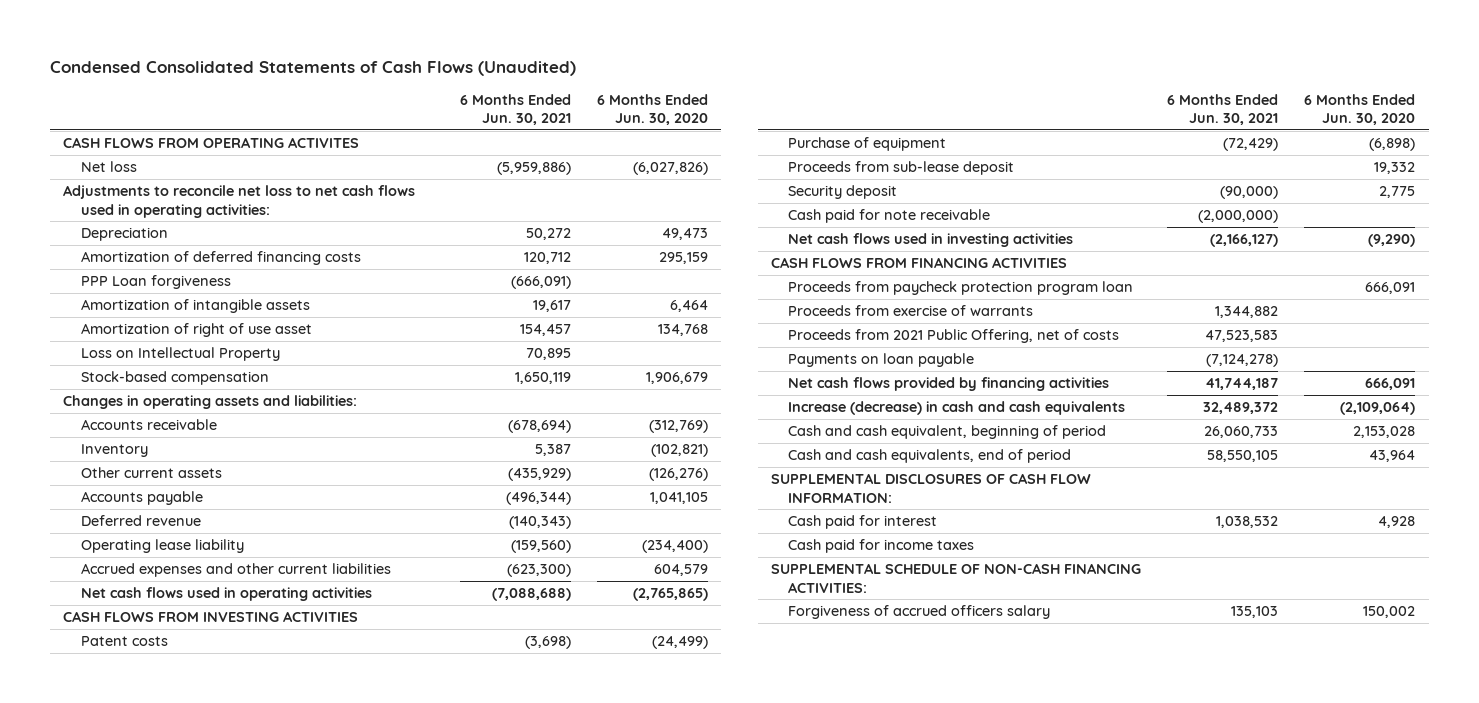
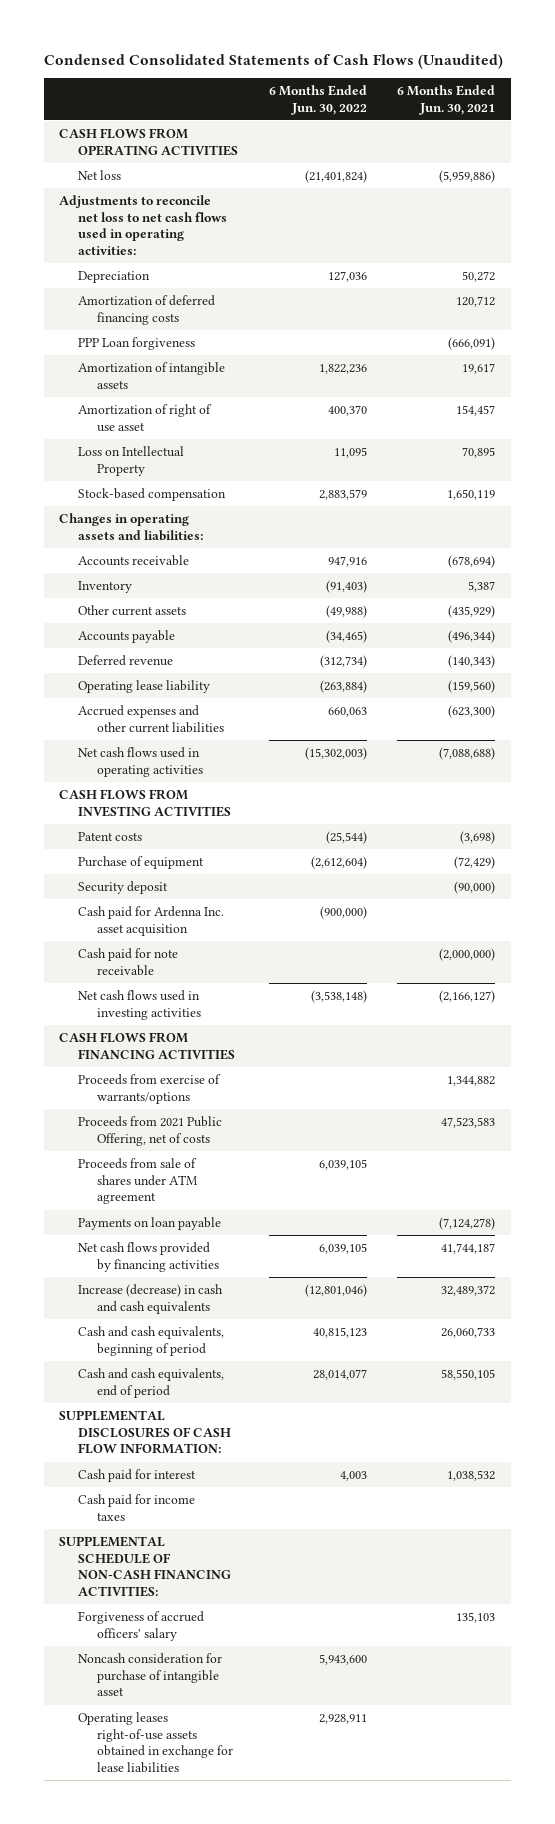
[596,93,708,126] 6 Months Ended Jun. 30, 2020 -> none
none -> [268,84,367,115] 6 Months Ended Jun. 30, 2022
[63,137,360,149] CASH FLOWS FROM OPERATING ACTIVITES -> [59,127,239,156] CASH FLOWS FROM OPERATING ACTIVITIES
[788,161,1015,176] Proceeds from sub-lease deposit -> none
none -> [78,905,225,936] Cash paid for Ardenna Inc. asset acquisition
[788,281,1134,296] Proceeds from paycheck protection program loan -> none
[788,305,1034,317] Proceeds from exercise of warrants -> [78,1073,222,1104] Proceeds from exercise of warrants/options
none -> [78,1157,199,1205] Proceeds from sale of shares under ATM agreement
[788,425,1107,440] Cash and cash equivalent, beginning of period -> [78,1325,225,1356] Cash and cash equivalents, beginning of period
[788,605,1051,620] Forgiveness of accrued officers salary -> [78,1610,205,1641] Forgiveness of accrued officers' salary
none -> [78,1652,223,1697] Noncash consideration for purchase of intangible asset
none -> [78,1711,234,1774] Operating leases right-of-use assets obtained in exchange for lease liabilities

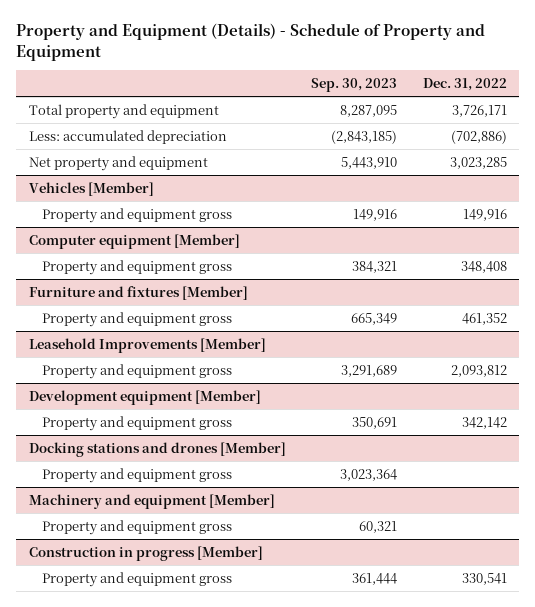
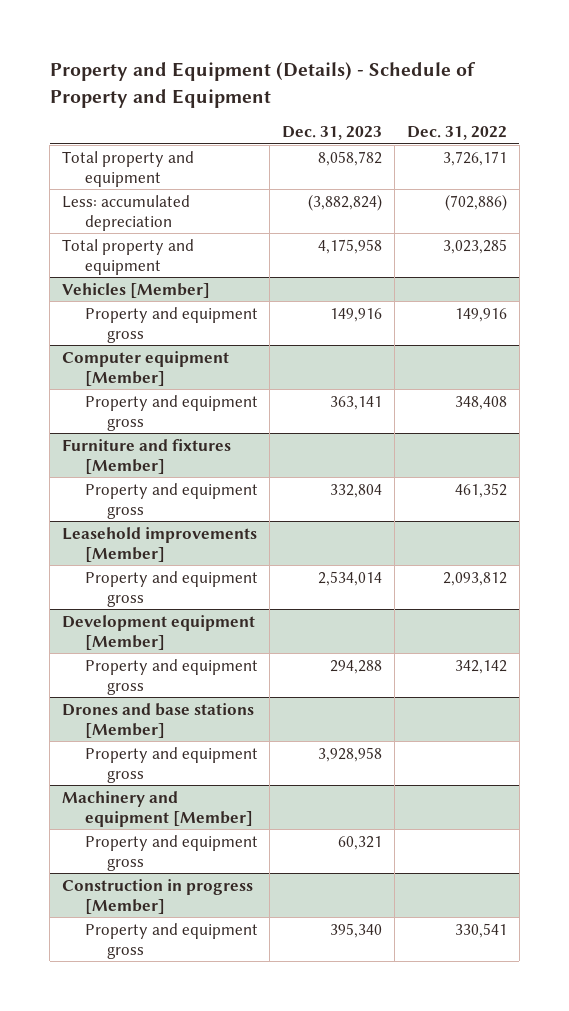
[311,77,398,92] Sep. 30, 2023 -> none
none -> [282,126,383,141] Dec. 31, 2023
[28,155,208,171] Net property and equipment -> [62,238,195,275] Total property and equipment
[28,337,266,353] Leasehold Improvements [Member] -> [62,526,258,562] Leasehold improvements [Member]
[28,441,286,457] Docking stations and drones [Member] -> [62,702,255,738] Drones and base stations [Member]

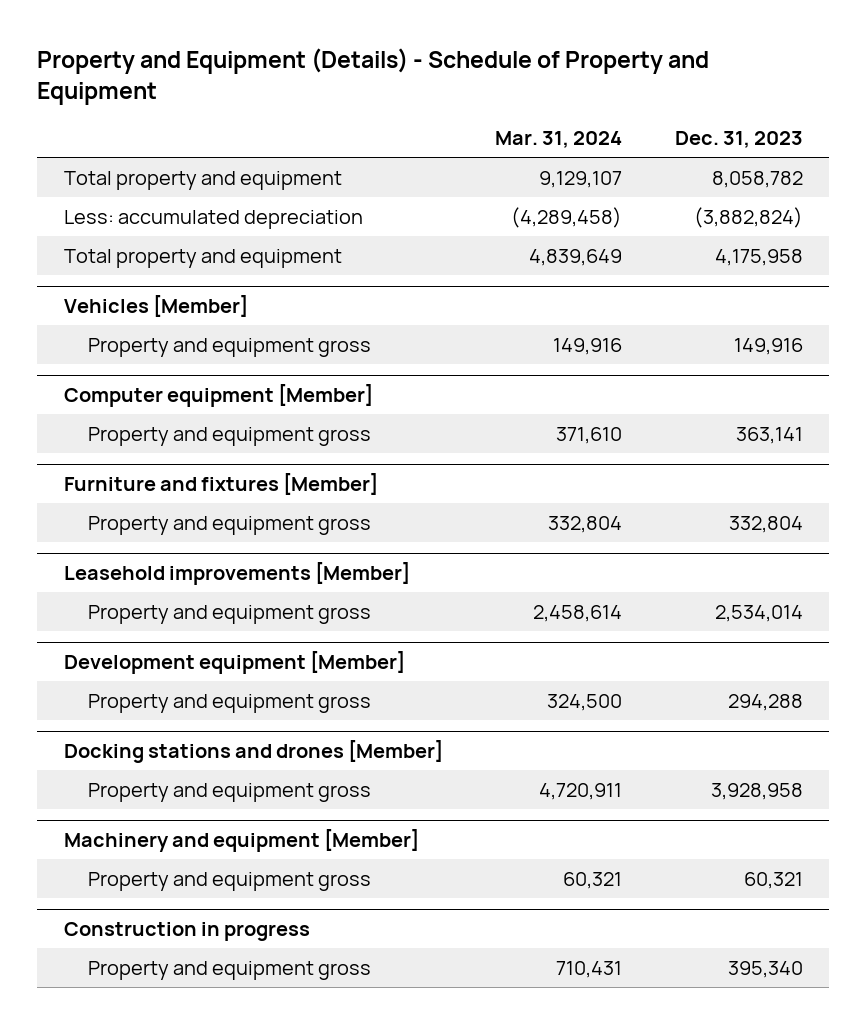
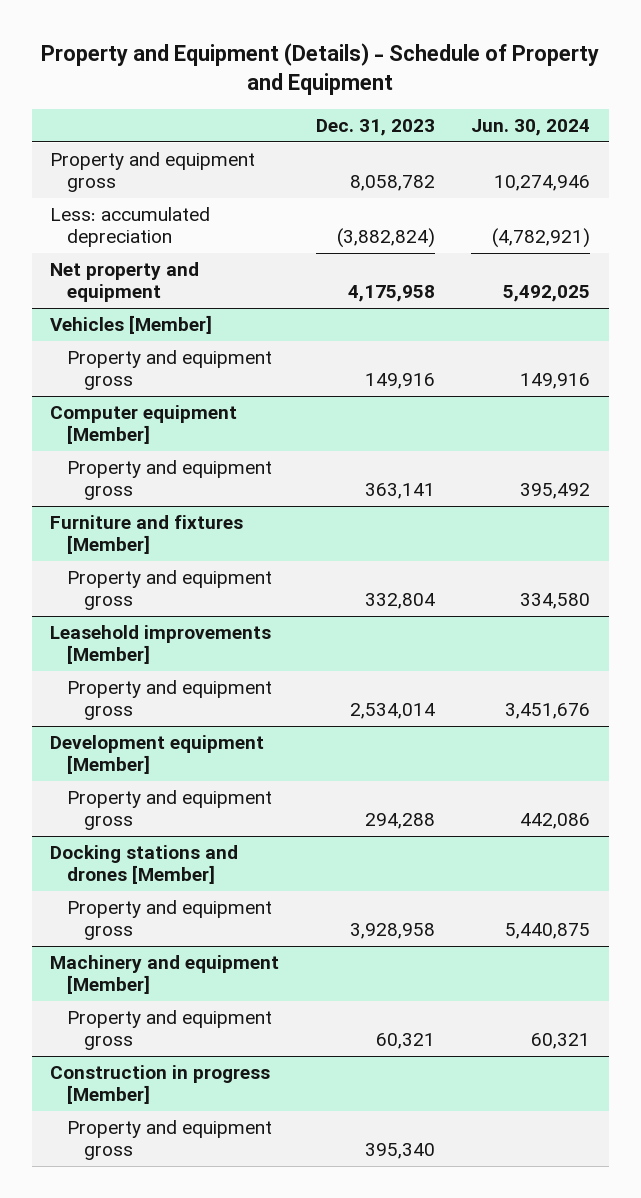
[495,131,623,149] Mar. 31, 2024 -> none
none -> [471,119,591,137] Jun. 30, 2024
[63,170,342,190] Total property and equipment -> [50,152,256,193] Property and equipment gross
[63,248,342,268] Total property and equipment -> [50,262,200,303] Net property and equipment
[63,922,310,942] Construction in progress -> [50,1065,271,1105] Construction in progress [Member]

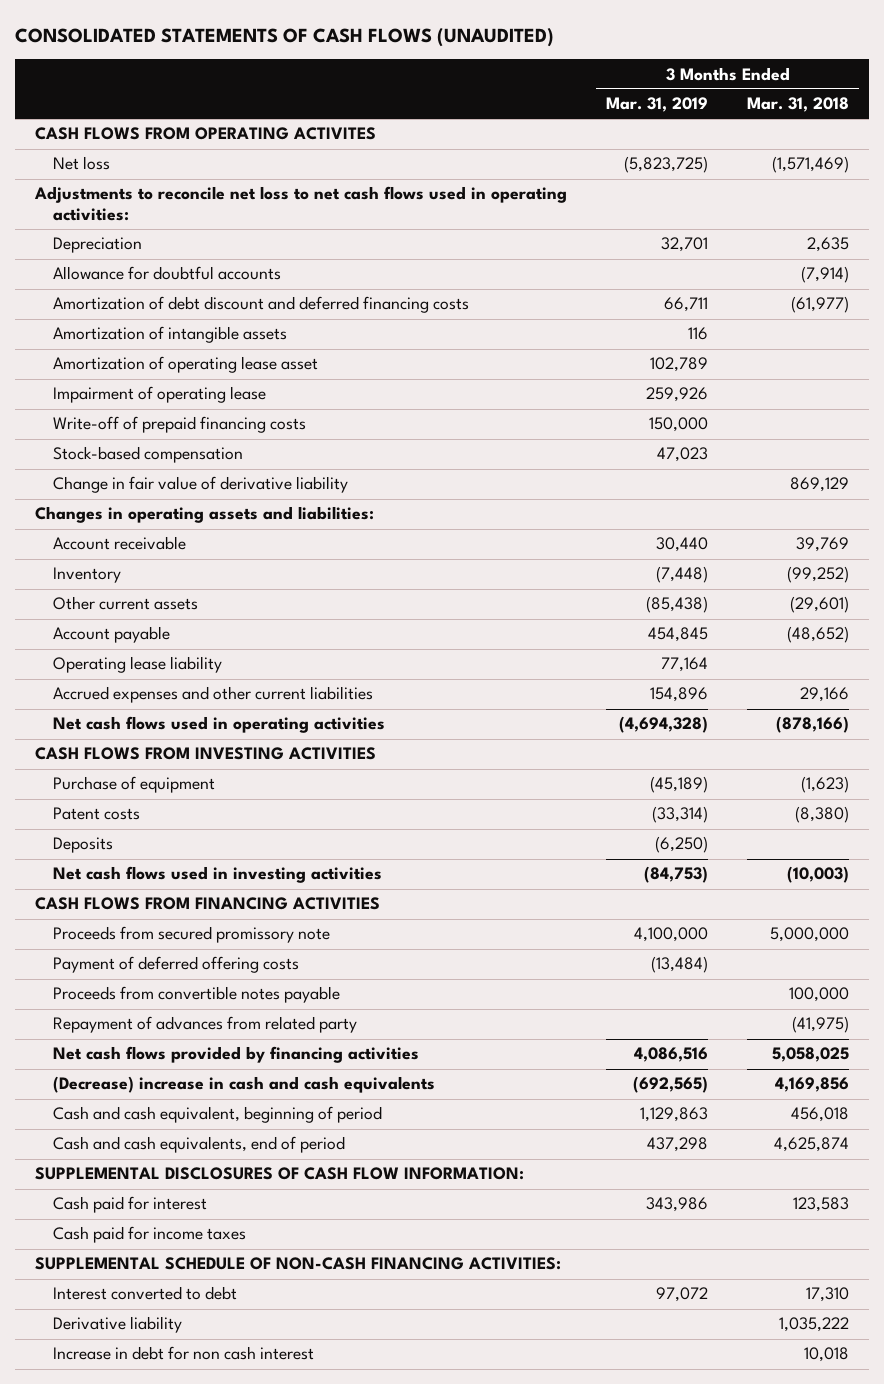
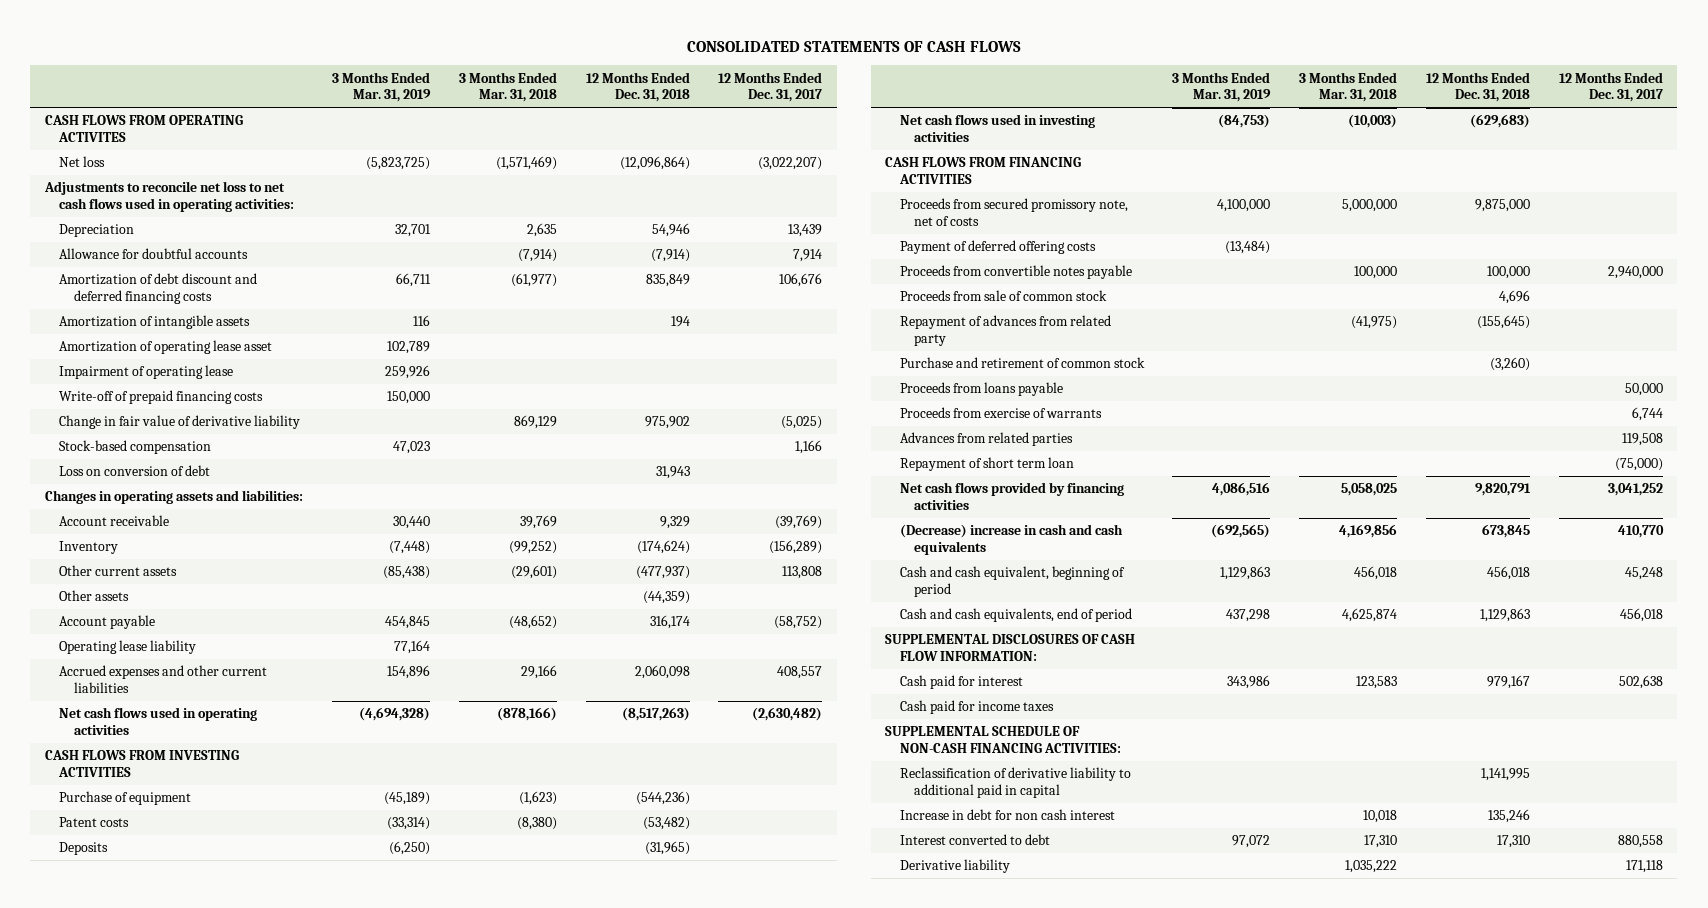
[14,27,554,47] CONSOLIDATED STATEMENTS OF CASH FLOWS (UNAUDITED) -> [686,40,1021,52] CONSOLIDATED STATEMENTS OF CASH FLOWS
none -> [585,71,690,103] 12 Months Ended Dec. 31, 2018
none -> [718,71,823,103] 12 Months Ended Dec. 31, 2017
[52,446,243,464] Stock-based compensation -> [59,440,212,455] Stock-based compensation
none -> [59,465,211,477] Loss on conversion of debt
none -> [59,590,130,602] Other assets
[52,926,330,944] Proceeds from secured promissory note -> [899,198,1128,226] Proceeds from secured promissory note, net of costs
none -> [899,290,1107,302] Proceeds from sale of common stock
none -> [899,357,1145,369] Purchase and retirement of common stock
none -> [899,382,1063,397] Proceeds from loans payable
none -> [899,407,1102,419] Proceeds from exercise of warrants
none -> [899,432,1073,447] Advances from related parties
none -> [899,457,1074,472] Repayment of short term loan
none -> [899,767,1131,798] Reclassification of derivative liability to additional paid in capital
[52,1346,314,1361] Increase in debt for non cash interest -> [899,809,1115,821] Increase in debt for non cash interest

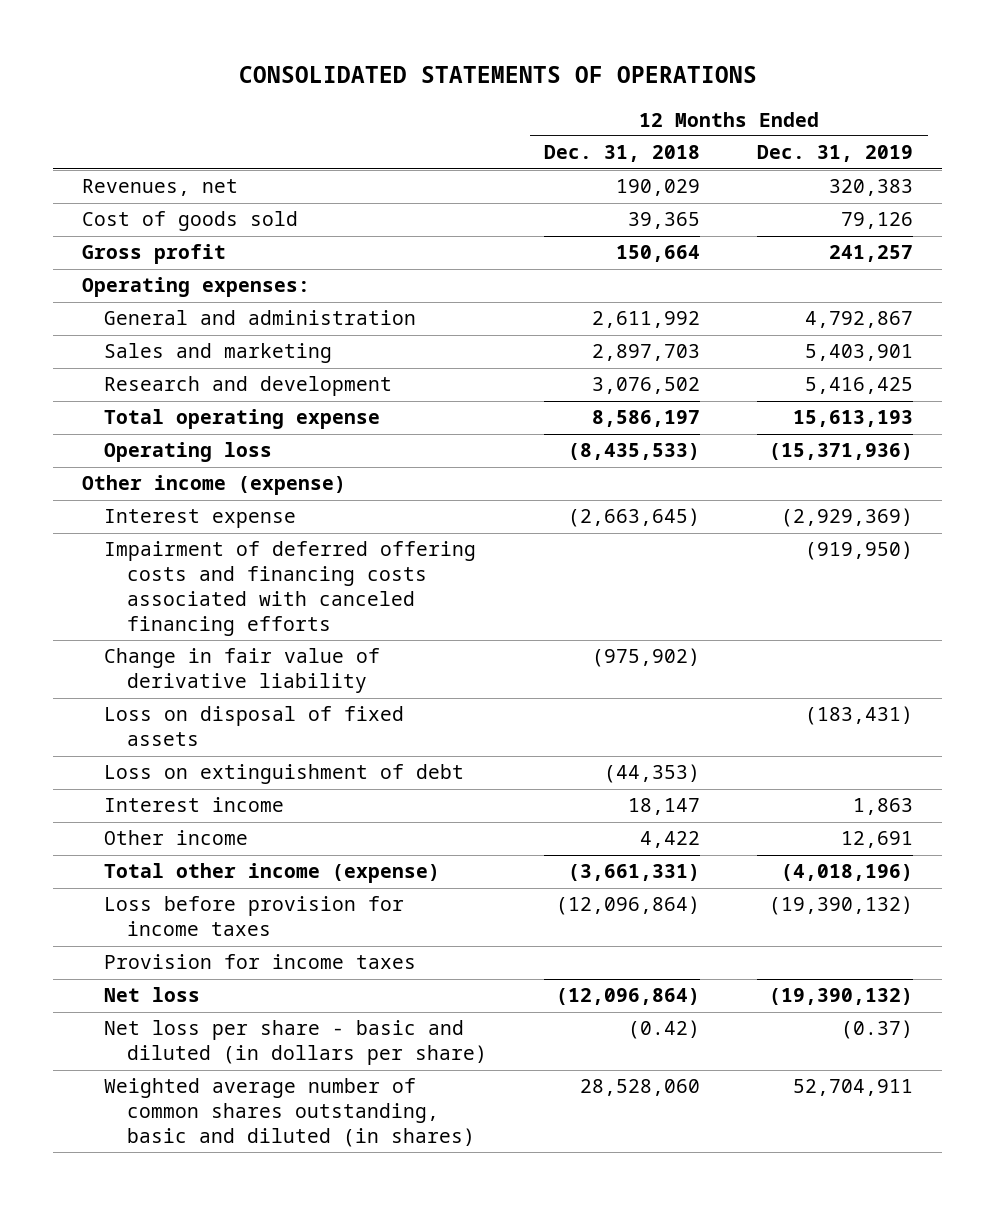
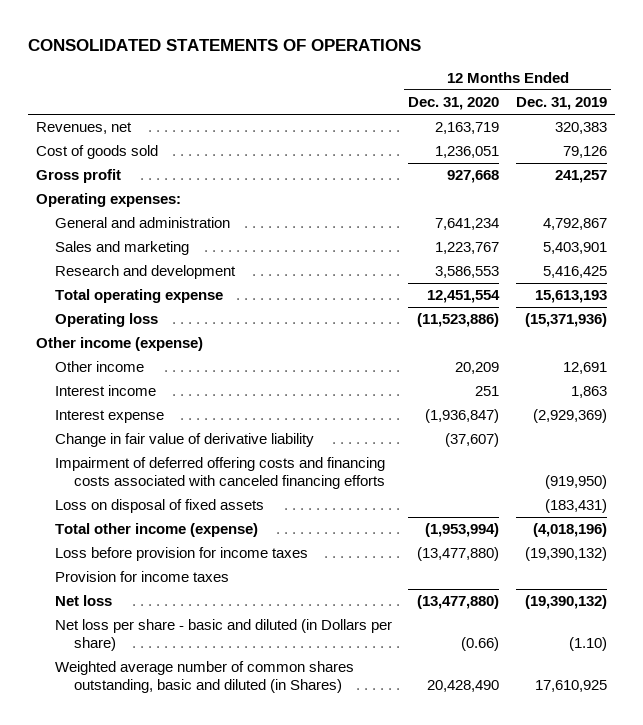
[544,145,701,163] Dec. 31, 2018 -> none
none -> [408,97,500,111] Dec. 31, 2020
[104,830,249,846] Other income -> [55,361,145,373] Other income
[104,797,285,813] Interest income -> [55,385,157,397] Interest income
[104,541,477,636] Impairment of deferred offering costs and financing costs associated with canceled financing efforts -> [55,457,386,489] Impairment of deferred offering costs and financing costs associated with canceled financing efforts
[104,764,465,785] Loss on extinguishment of debt -> none
[104,1020,487,1066] Net loss per share - basic and diluted (in dollars per share) -> [55,619,393,651] Net loss per share - basic and diluted (in Dollars per share)
[841,1020,914,1040] (0.37) -> [568,636,607,651] (1.10)
[104,1078,475,1148] Weighted average number of common shares outstanding, basic and diluted (in shares) -> [55,661,355,693] Weighted average number of common shares outstanding, basic and diluted (in Shares)
[793,1079,914,1097] 52,704,911 -> [534,679,607,692] 17,610,925

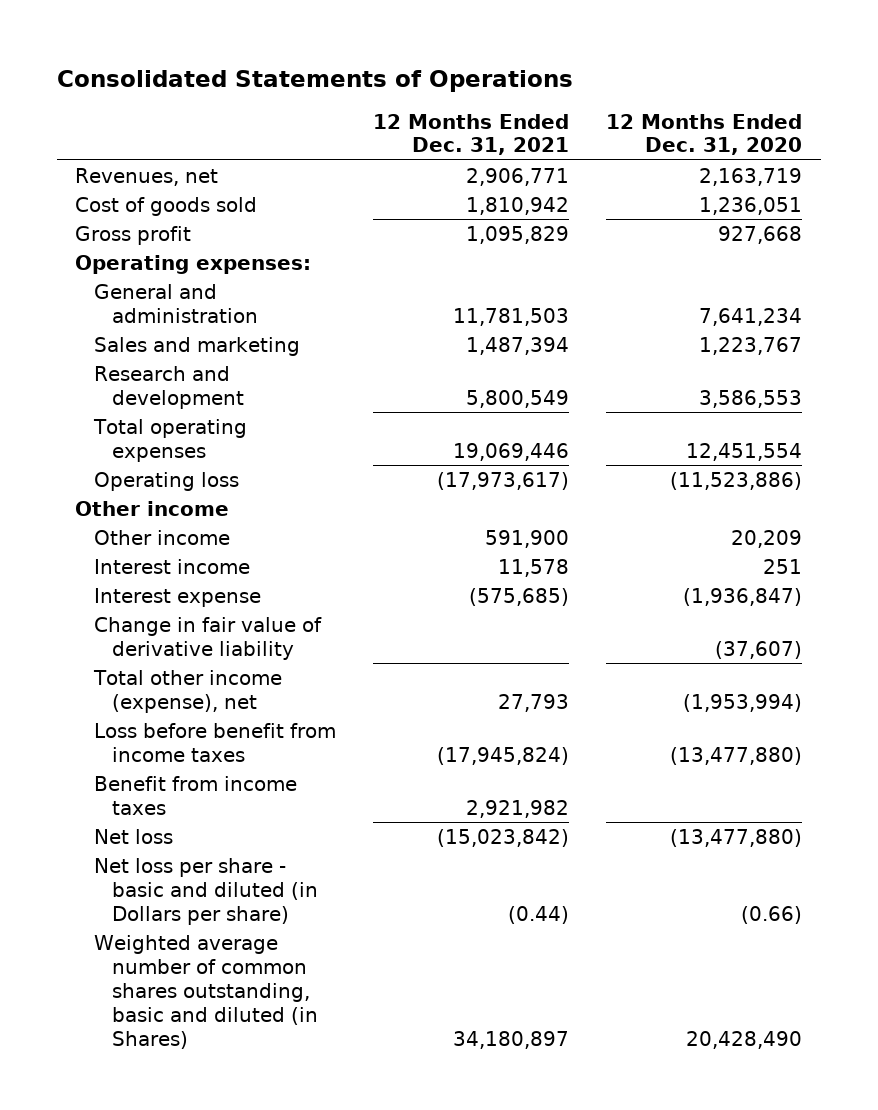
[27,38,421,51] CONSOLIDATED STATEMENTS OF OPERATIONS -> [56,70,573,93] Consolidated Statements of Operations
[515,97,607,111] Dec. 31, 2019 -> none
none -> [373,113,570,156] 12 Months Ended Dec. 31, 2021
[55,289,224,304] Total operating expense -> [92,418,247,462] Total operating expenses
[36,337,204,352] Other income (expense) -> [75,500,230,516] Other income
[55,457,386,489] Impairment of deferred offering costs and financing costs associated with canceled financing efforts -> none
[55,499,265,514] Loss on disposal of fixed assets -> none
[55,523,259,538] Total other income (expense) -> [92,669,282,713] Total other income (expense), net
[55,547,309,562] Loss before provision for income taxes -> [93,722,336,762] Loss before benefit from income taxes
[55,571,230,583] Provision for income taxes -> [93,775,297,815] Benefit from income taxes

